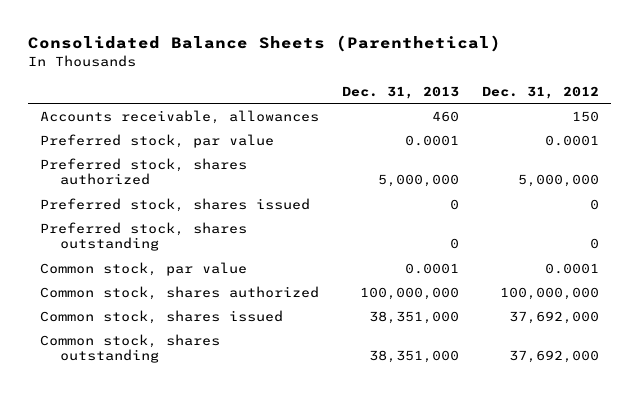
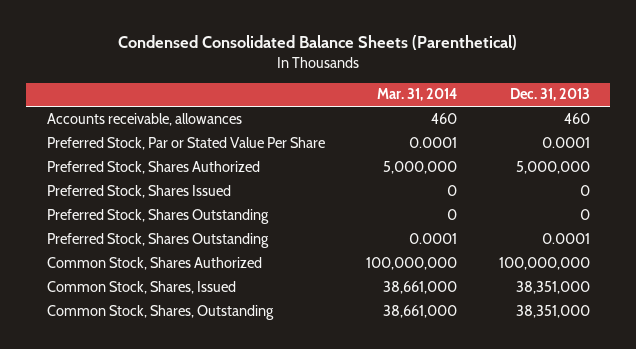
[28,35,502,53] Consolidated Balance Sheets (Parenthetical) -> [118,35,518,51] Condensed Consolidated Balance Sheets (Parenthetical)
[481,85,599,99] Dec. 31, 2012 -> none
none -> [377,88,458,102] Mar. 31, 2014
[39,133,274,148] Preferred stock, par value -> [46,136,325,150] Preferred Stock, Par or Stated Value Per Share
[39,157,247,186] Preferred stock, shares authorized -> [46,160,260,174] Preferred Stock, Shares Authorized
[39,197,310,212] Preferred stock, shares issued -> [46,184,231,198] Preferred Stock, Shares Issued
[39,221,247,252] Preferred stock, shares outstanding -> [46,208,269,224] Preferred Stock, Shares Outstanding
[39,261,247,276] Common stock, par value -> [46,232,269,248] Preferred Stock, Shares Outstanding
[39,285,319,300] Common stock, shares authorized -> [46,256,262,270] Common Stock, Shares Authorized
[39,309,283,324] Common stock, shares issued -> [46,280,236,294] Common Stock, Shares, Issued
[39,333,220,364] Common stock, shares outstanding -> [46,304,274,320] Common Stock, Shares, Outstanding

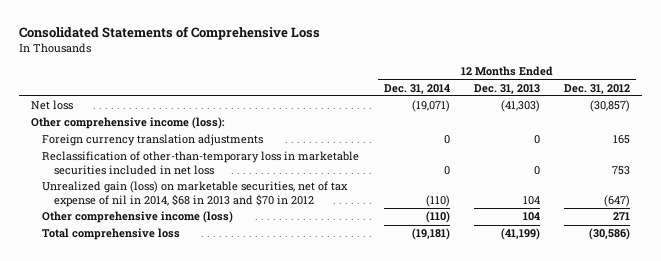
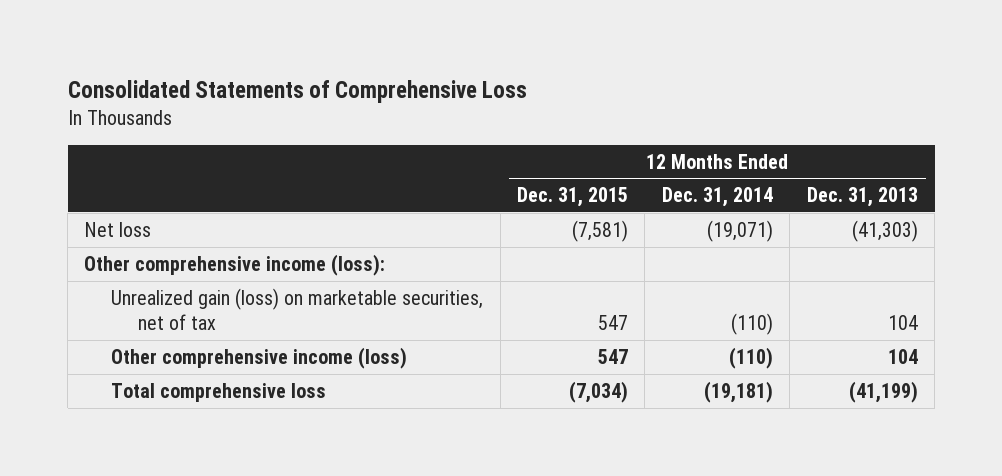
[563,83,630,94] Dec. 31, 2012 -> none
none -> [517,187,629,208] Dec. 31, 2015
[42,134,264,147] Foreign currency translation adjustments -> none
[42,151,360,176] Reclassification of other-than-temporary loss in marketable securities included in net loss -> none
[42,181,349,208] Unrealized gain (loss) on marketable securities, net of tax expense of nil in 2014, $68 in 2013 and $70 in 2012 -> [111,287,484,330] Unrealized gain (loss) on marketable securities, net of tax

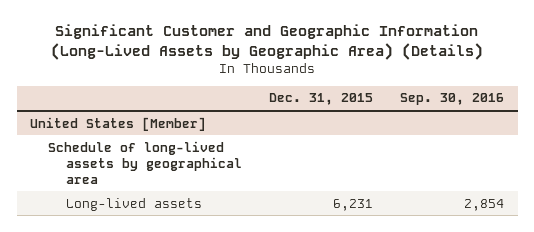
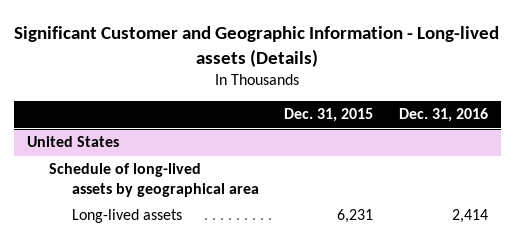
[51,24,484,61] Significant Customer and Geographic Information (Long-Lived Assets by Geographic Area) (Details) -> [14,25,500,67] Significant Customer and Geographic Information - Long-lived assets (Details)
[400,93,505,106] Sep. 30, 2016 -> none
none -> [398,108,488,123] Dec. 31, 2016
[30,116,207,131] United States [Member] -> [27,136,120,148] United States

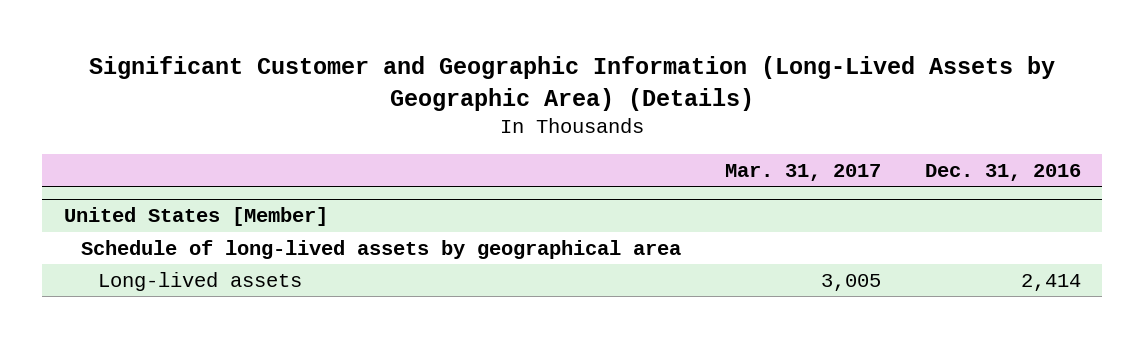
[14,25,500,67] Significant Customer and Geographic Information - Long-lived assets (Details) -> [89,55,1056,111] Significant Customer and Geographic Information (Long-Lived Assets by Geographic Area) (Details)
[284,108,374,123] Dec. 31, 2015 -> none
none -> [724,163,881,181] Mar. 31, 2017
[27,136,120,148] United States -> [63,207,328,227] United States [Member]

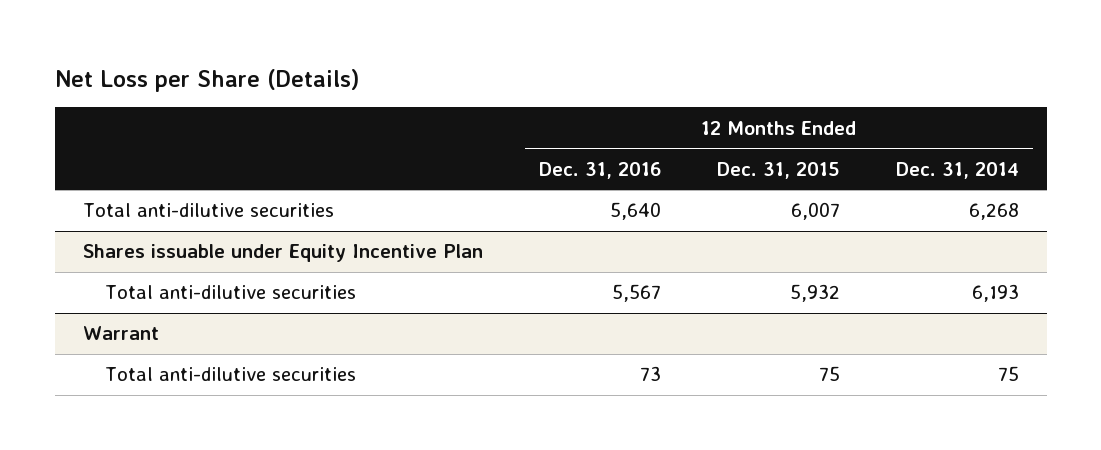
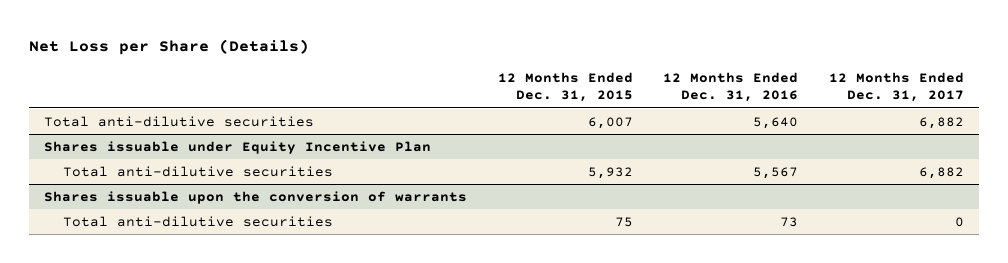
[895,161,1019,179] Dec. 31, 2014 -> none
none -> [828,72,964,103] 12 Months Ended Dec. 31, 2017
[82,326,159,341] Warrant -> [44,190,468,204] Shares issuable upon the conversion of warrants

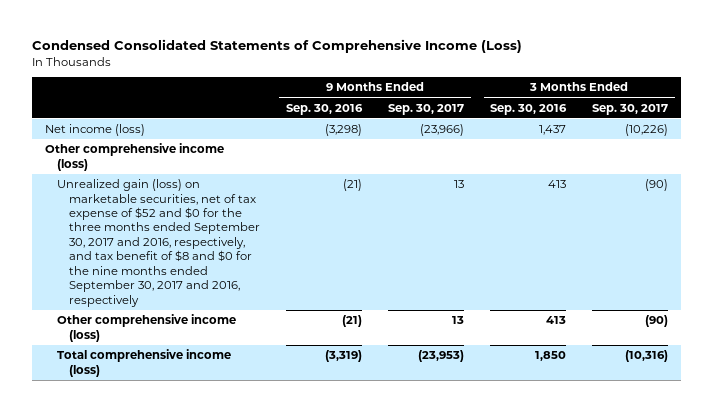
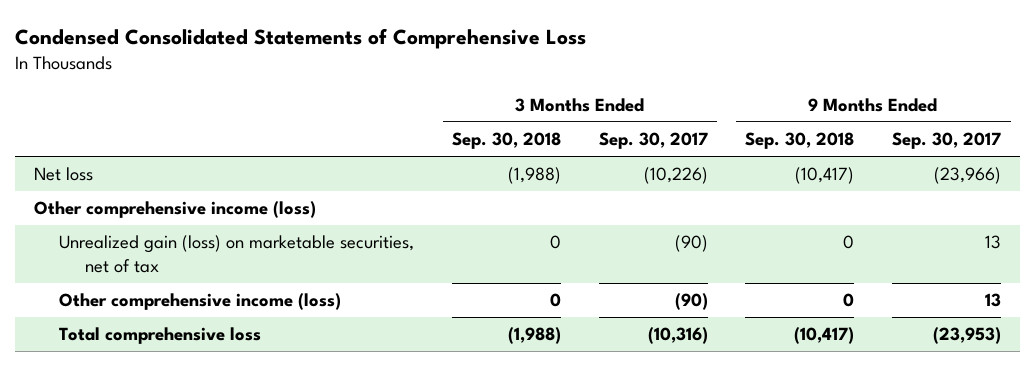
[32,39,523,54] Condensed Consolidated Statements of Comprehensive Income (Loss) -> [14,27,586,49] Condensed Consolidated Statements of Comprehensive Loss
[285,103,363,115] Sep. 30, 2016 -> none
[490,103,568,115] Sep. 30, 2016 -> none
none -> [451,132,561,150] Sep. 30, 2018
none -> [745,132,855,150] Sep. 30, 2018
[45,124,146,137] Net income (loss) -> [33,167,93,182] Net loss
[57,179,260,307] Unrealized gain (loss) on marketable securities, net of tax expense of $52 and $0 for the three months ended September 30, 2017 and 2016, respectively, and tax benefit of $8 and $0 for the nine months ended September 30, 2017 and 2016, respectively -> [59,235,415,274] Unrealized gain (loss) on marketable securities, net of tax
[57,349,232,377] Total comprehensive income (loss) -> [59,327,262,345] Total comprehensive loss

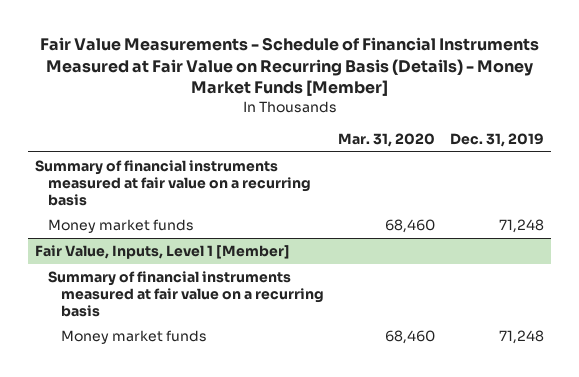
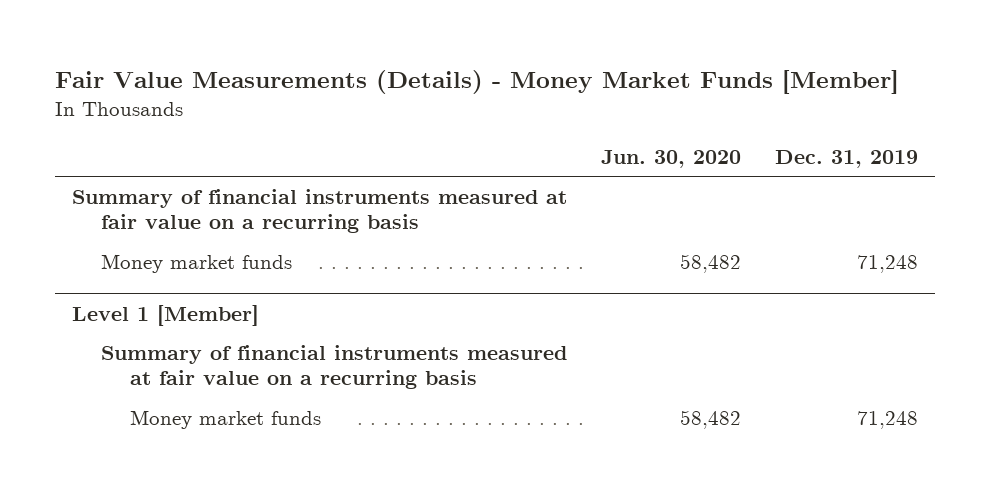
[39,36,539,97] Fair Value Measurements - Schedule of Financial Instruments Measured at Fair Value on Recurring Basis (Details) - Money Market Funds [Member] -> [54,69,899,94] Fair Value Measurements (Details) - Money Market Funds [Member]
[338,133,436,148] Mar. 31, 2020 -> none
none -> [600,149,741,168] Jun. 30, 2020
[35,244,291,259] Fair Value, Inputs, Level 1 [Member] -> [71,304,259,326] Level 1 [Member]

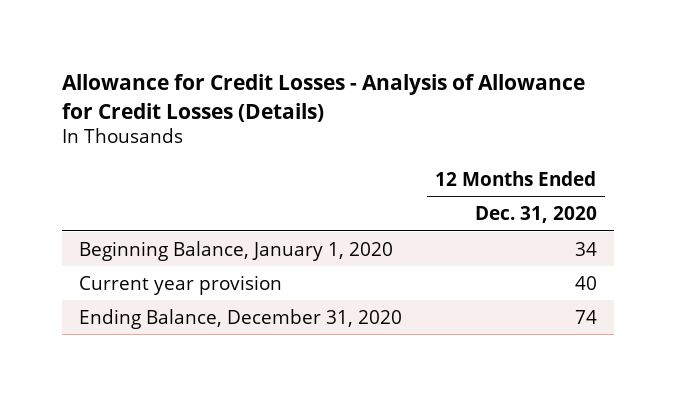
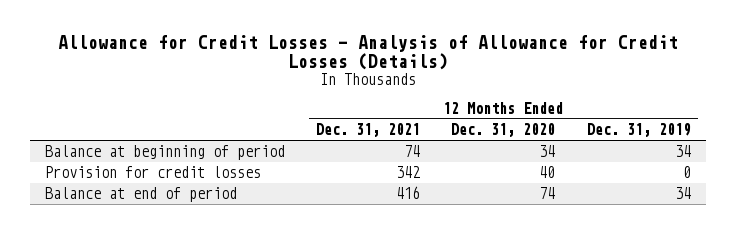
none -> [316,123,421,138] Dec. 31, 2021
none -> [586,123,691,138] Dec. 31, 2019
[78,240,393,261] Beginning Balance, January 1, 2020 -> [45,145,286,161] Balance at beginning of period
[78,274,282,295] Current year provision -> [45,166,262,179] Provision for credit losses
[78,308,402,329] Ending Balance, December 31, 2020 -> [45,187,238,203] Balance at end of period

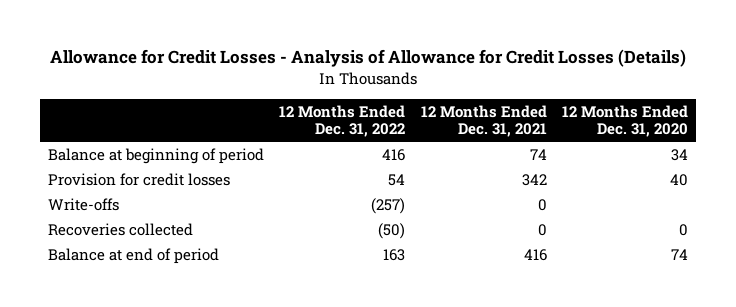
[586,123,691,138] Dec. 31, 2019 -> none
none -> [279,104,406,138] 12 Months Ended Dec. 31, 2022
none -> [47,197,119,211] Write-offs
none -> [47,222,193,236] Recoveries collected

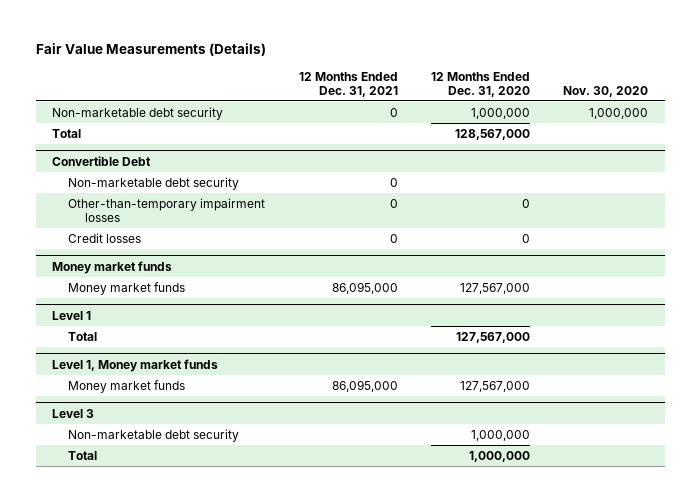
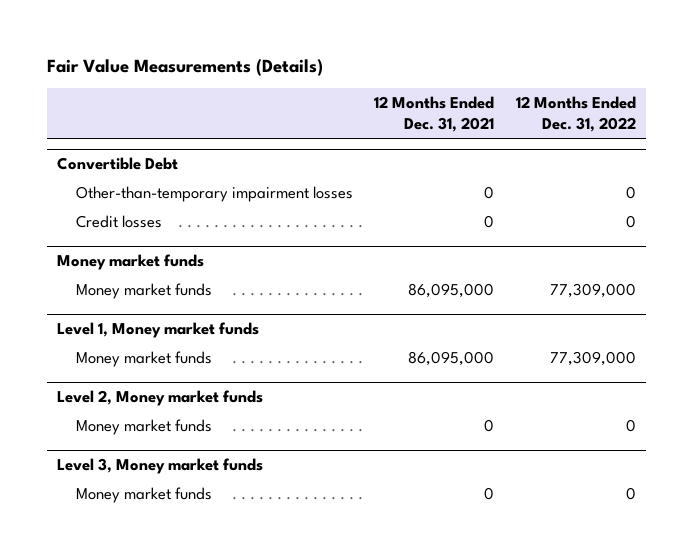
[430,71,530,97] 12 Months Ended Dec. 31, 2020 -> none
[562,85,648,97] Nov. 30, 2020 -> none
none -> [515,95,636,133] 12 Months Ended Dec. 31, 2022
[52,106,224,120] Non-marketable debt security -> none
[52,128,82,138] Total -> none
[68,176,240,190] Non-marketable debt security -> none
[52,310,92,320] Level 1 -> none
[68,331,98,341] Total -> none
[52,408,95,418] Level 3 -> none
[68,428,240,442] Non-marketable debt security -> none
[68,450,98,460] Total -> none
none -> [57,390,264,407] Level 2, Money market funds
none -> [75,418,212,435] Money market funds
none -> [57,458,264,475] Level 3, Money market funds
none -> [75,486,212,503] Money market funds

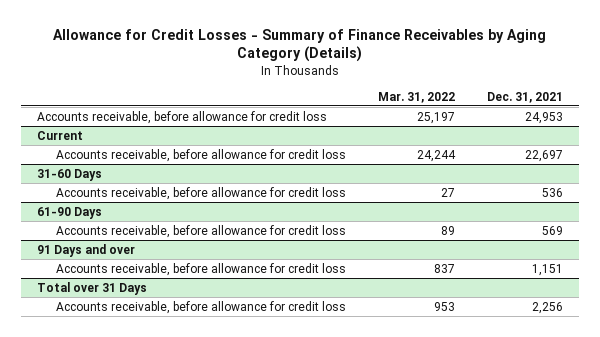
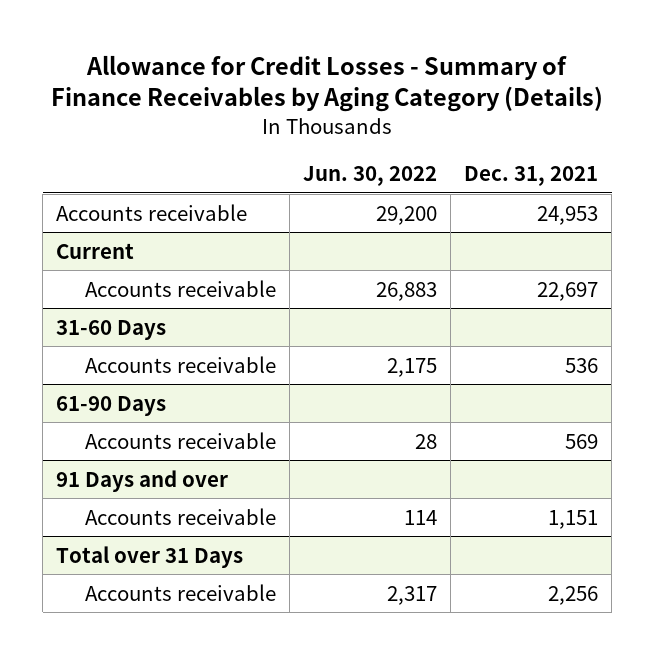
[377,91,455,103] Mar. 31, 2022 -> none
none -> [303,166,438,187] Jun. 30, 2022
[36,110,327,124] Accounts receivable, before allowance for credit loss -> [56,203,248,221] Accounts receivable
[55,148,346,162] Accounts receivable, before allowance for credit loss -> [85,279,277,297] Accounts receivable
[55,186,346,200] Accounts receivable, before allowance for credit loss -> [85,355,277,373] Accounts receivable
[55,224,346,238] Accounts receivable, before allowance for credit loss -> [85,431,277,449] Accounts receivable
[55,262,346,276] Accounts receivable, before allowance for credit loss -> [85,507,277,525] Accounts receivable
[55,300,346,314] Accounts receivable, before allowance for credit loss -> [85,583,277,601] Accounts receivable

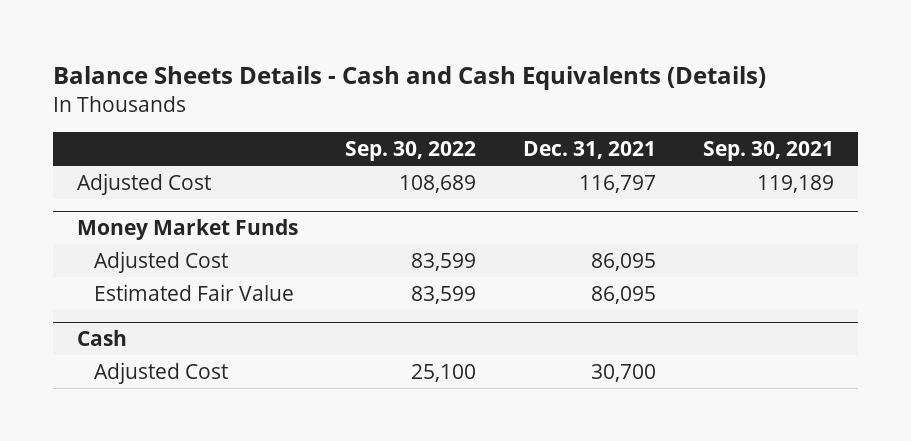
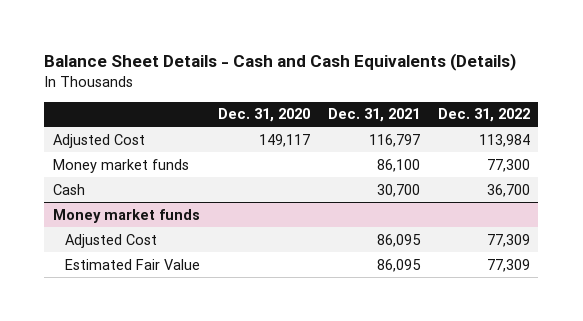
[52,66,766,91] Balance Sheets Details - Cash and Cash Equivalents (Details) -> [44,53,517,72] Balance Sheet Details - Cash and Cash Equivalents (Details)
[344,140,476,161] Sep. 30, 2022 -> none
[703,140,835,161] Sep. 30, 2021 -> none
none -> [218,108,311,123] Dec. 31, 2020
none -> [437,108,530,123] Dec. 31, 2022
none -> [52,158,189,173] Money market funds
none -> [52,183,85,195] Cash
[76,218,298,240] Money Market Funds -> [52,208,200,223] Money market funds
[76,329,127,346] Cash -> none
[94,361,229,384] Adjusted Cost -> none

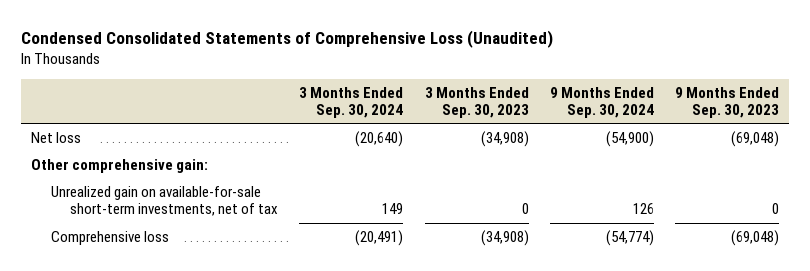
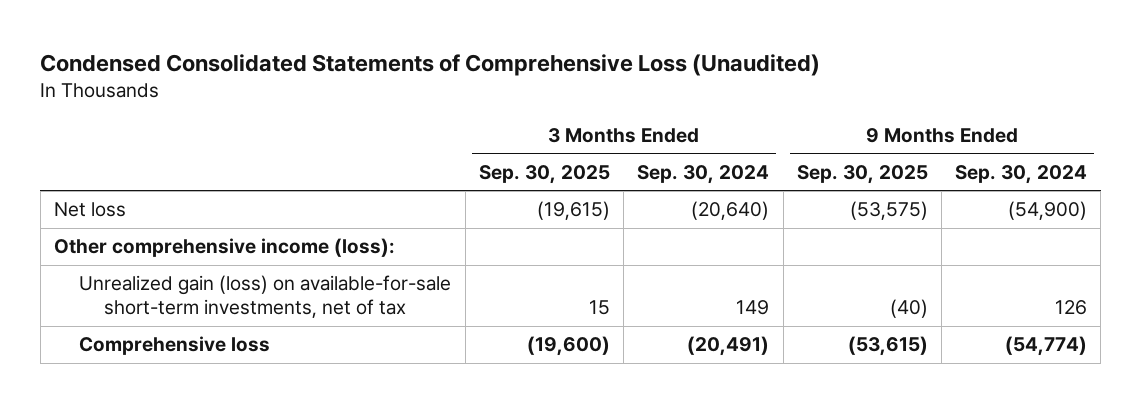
[424,86,529,119] 3 Months Ended Sep. 30, 2023 -> none
[674,86,779,119] 9 Months Ended Sep. 30, 2023 -> none
none -> [478,164,610,184] Sep. 30, 2025
none -> [796,164,928,184] Sep. 30, 2025
[31,158,209,173] Other comprehensive gain: -> [54,238,396,258] Other comprehensive income (loss):
[50,185,279,217] Unrealized gain on available-for-sale short-term investments, net of tax -> [79,275,452,318] Unrealized gain (loss) on available-for-sale short-term investments, net of tax

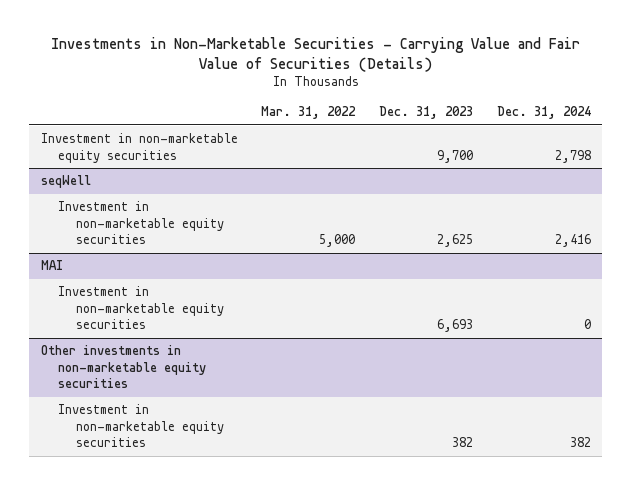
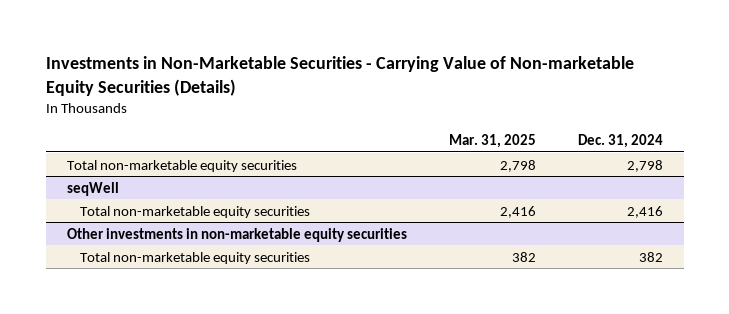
[50,36,580,72] Investments in Non-Marketable Securities - Carrying Value and Fair Value of Securities (Details) -> [45,56,634,96] Investments in Non-Marketable Securities - Carrying Value of Non-marketable Equity Securities (Details)
[261,106,357,120] Mar. 31, 2022 -> none
[379,106,474,120] Dec. 31, 2023 -> none
none -> [448,133,536,148] Mar. 31, 2025
[40,133,238,163] Investment in non-marketable equity securities -> [66,159,297,172] Total non-marketable equity securities
[40,260,63,271] MAI -> none
[58,286,224,330] Investment in non-marketable equity securities -> none
[58,201,224,245] Investment in non-marketable equity securities -> [79,205,310,218] Total non-marketable equity securities
[58,404,224,448] Investment in non-marketable equity securities -> [79,251,310,264] Total non-marketable equity securities

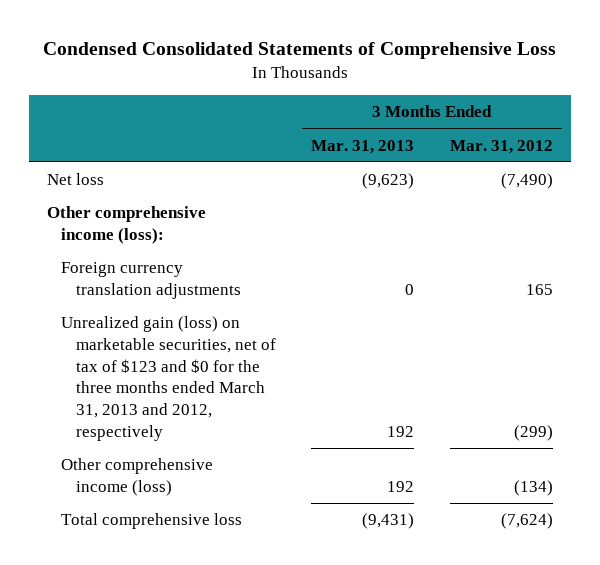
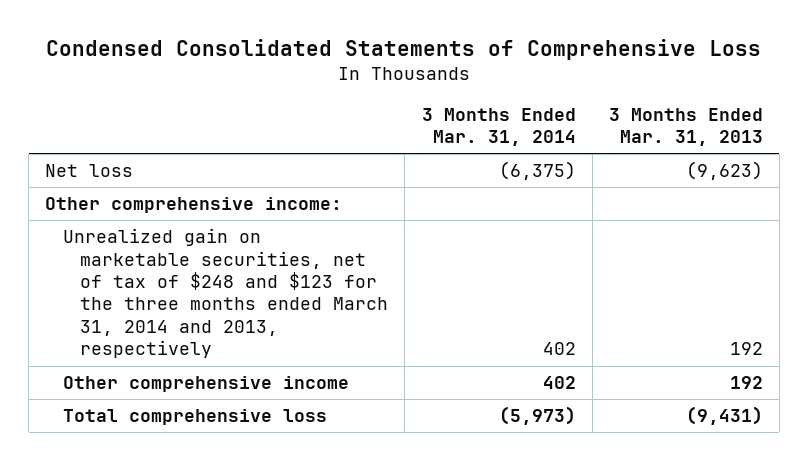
[449,139,553,154] Mar. 31, 2012 -> none
none -> [421,107,576,147] 3 Months Ended Mar. 31, 2014
[61,262,241,299] Foreign currency translation adjustments -> none
[46,206,206,244] Other comprehensive income (loss): -> [45,197,343,214] Other comprehensive income:
[61,316,276,441] Unrealized gain (loss) on marketable securities, net of tax of $123 and $0 for the three months ended March 31, 2013 and 2012, respectively -> [62,228,389,359] Unrealized gain on marketable securities, net of tax of $248 and $123 for the three months ended March 31, 2014 and 2013, respectively
[61,458,214,496] Other comprehensive income (loss) -> [62,376,349,393] Other comprehensive income

